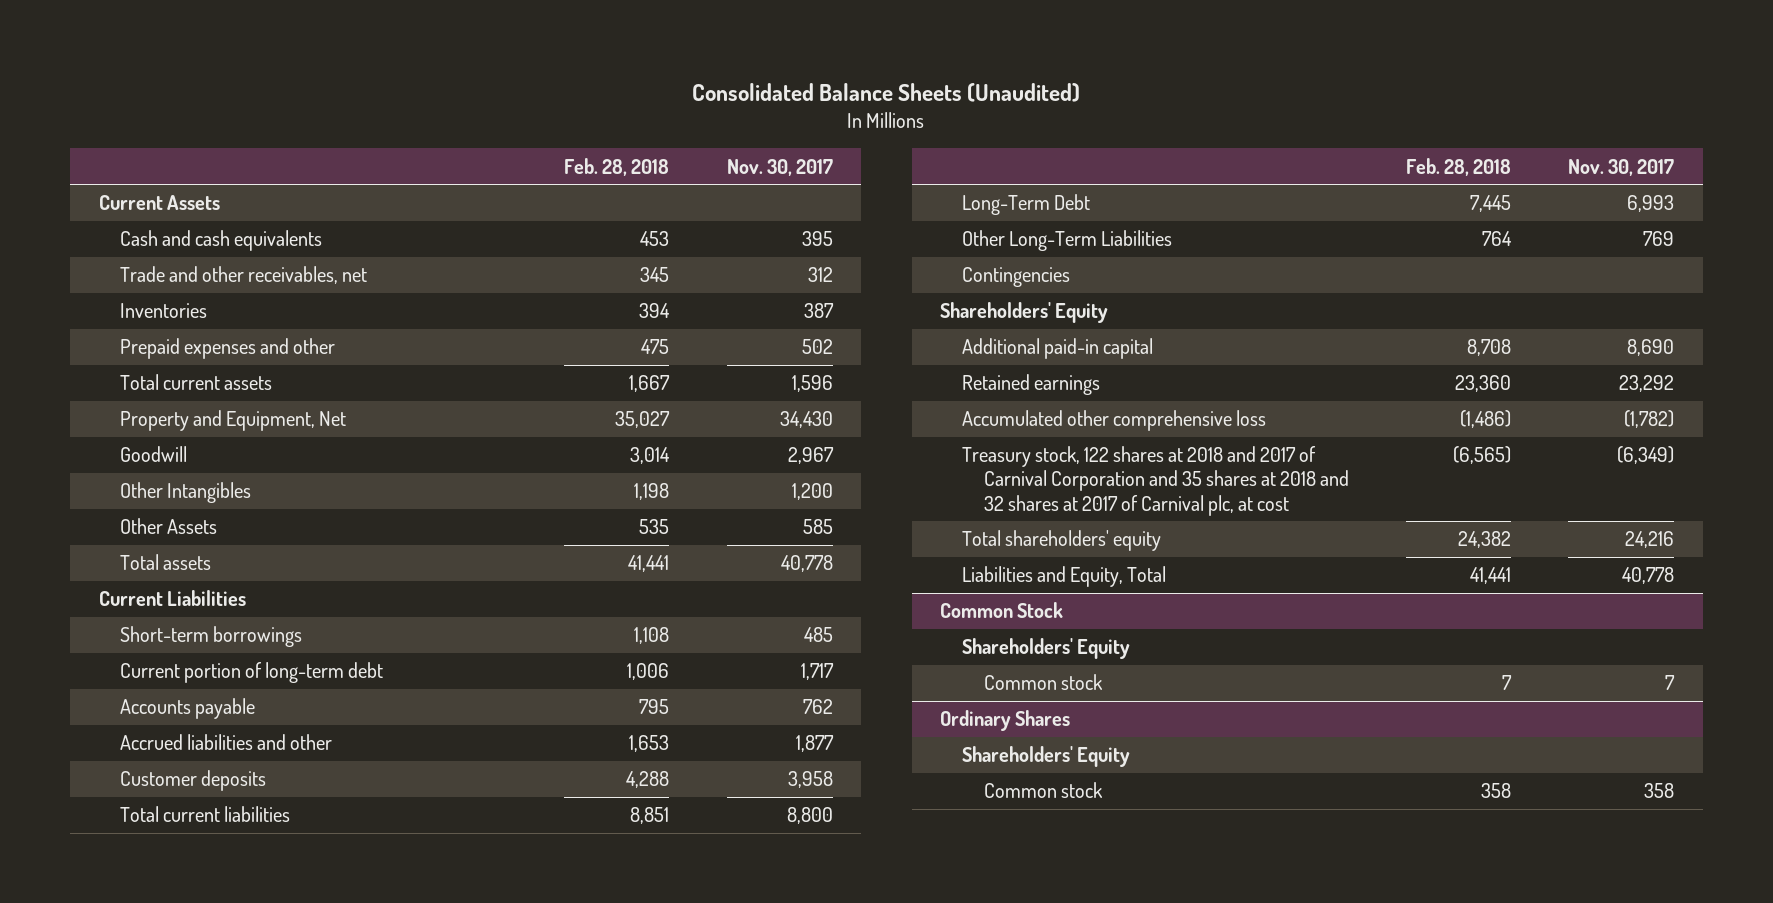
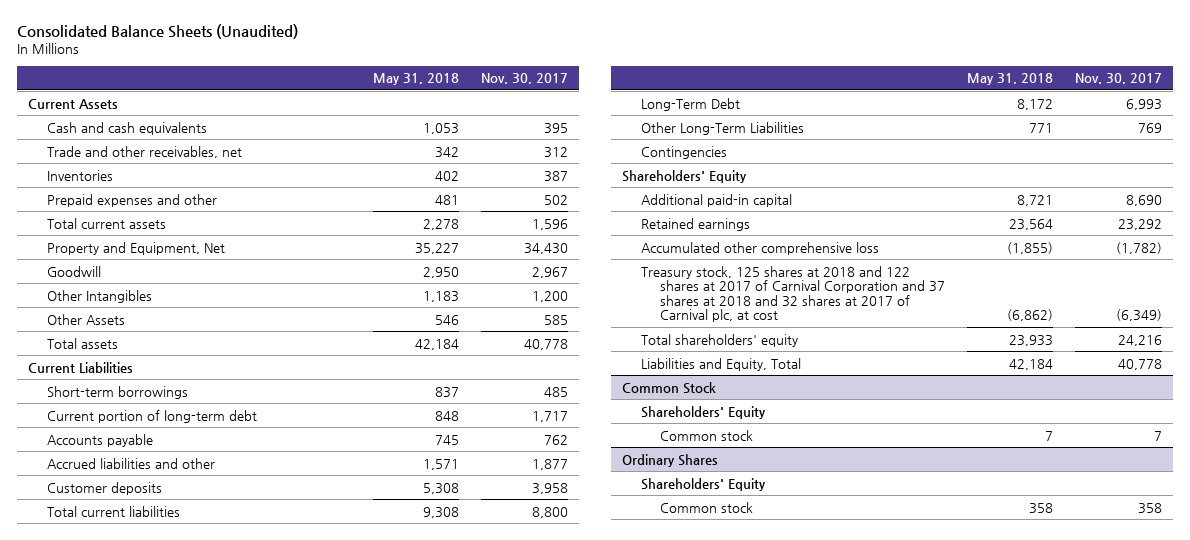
[564,157,670,176] Feb. 28, 2018 -> none
none -> [373,73,460,86] May 31, 2018
[961,446,1349,516] Treasury stock, 122 shares at 2018 and 2017 of Carnival Corporation and 35 shares at 2018 and 32 shares at 2017 of Carnival plc, at cost -> [640,265,946,322] Treasury stock, 125 shares at 2018 and 122 shares at 2017 of Carnival Corporation and 37 shares at 2018 and 32 shares at 2017 of Carnival plc, at cost

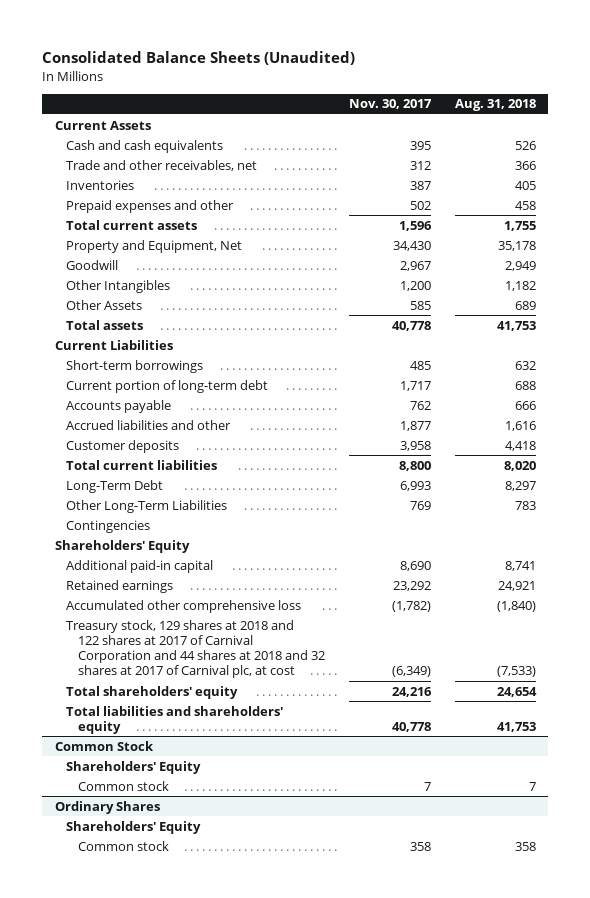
[373,73,460,86] May 31, 2018 -> none
none -> [454,99,536,112] Aug. 31, 2018
[640,265,946,322] Treasury stock, 125 shares at 2018 and 122 shares at 2017 of Carnival Corporation and 37 shares at 2018 and 32 shares at 2017 of Carnival plc, at cost -> [66,619,325,679] Treasury stock, 129 shares at 2018 and 122 shares at 2017 of Carnival Corporation and 44 shares at 2018 and 32 shares at 2017 of Carnival plc, at cost
[640,357,801,371] Liabilities and Equity, Total -> [66,705,284,734] Total liabilities and shareholders' equity

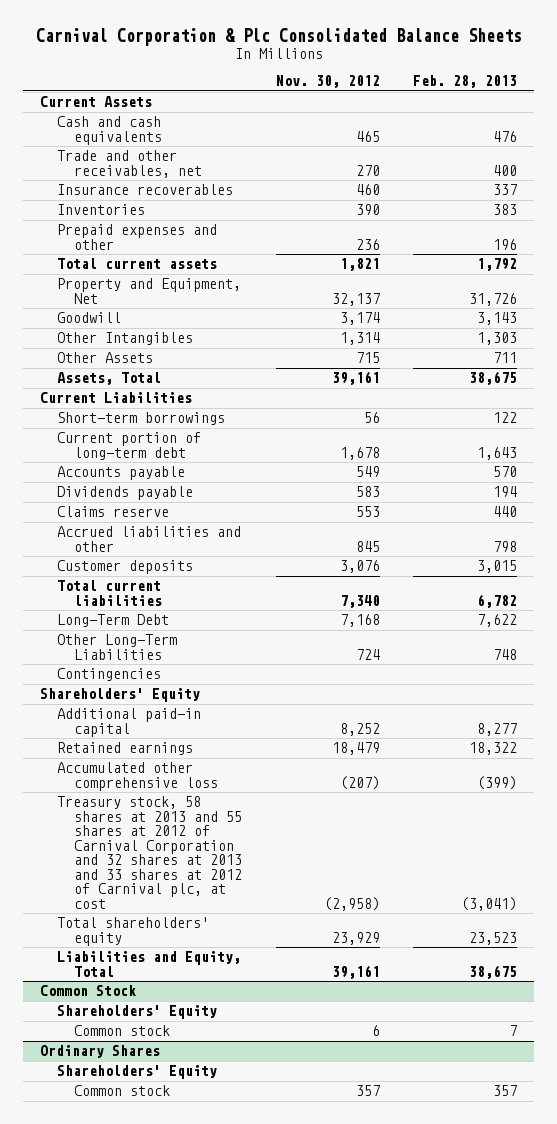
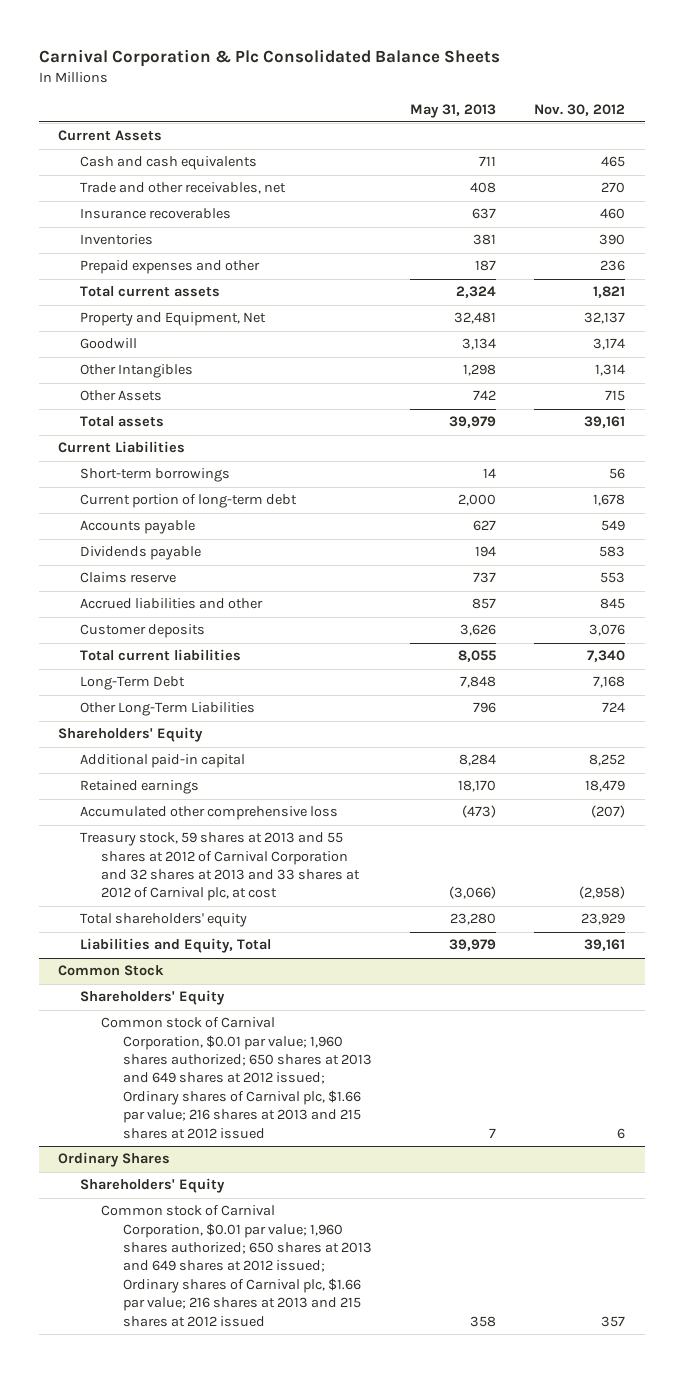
[412,75,517,89] Feb. 28, 2013 -> none
none -> [410,103,497,118] May 31, 2013
[57,372,162,386] Assets, Total -> [79,416,164,428] Total assets
[57,668,162,682] Contingencies -> none
[57,796,243,909] Treasury stock, 58 shares at 2013 and 55 shares at 2012 of Carnival Corporation and 32 shares at 2013 and 33 shares at 2012 of Carnival plc, at cost -> [79,832,361,902] Treasury stock, 59 shares at 2013 and 55 shares at 2012 of Carnival Corporation and 32 shares at 2013 and 33 shares at 2012 of Carnival plc, at cost
[74,1025,171,1037] Common stock -> [101,1017,372,1139] Common stock of Carnival Corporation, $0.01 par value; 1,960 shares authorized; 650 shares at 2013 and 649 shares at 2012 issued; Ordinary shares of Carnival plc, $1.66 par value; 216 shares at 2013 and 215 shares at 2012 issued
[74,1085,171,1097] Common stock -> [101,1205,372,1327] Common stock of Carnival Corporation, $0.01 par value; 1,960 shares authorized; 650 shares at 2013 and 649 shares at 2012 issued; Ordinary shares of Carnival plc, $1.66 par value; 216 shares at 2013 and 215 shares at 2012 issued

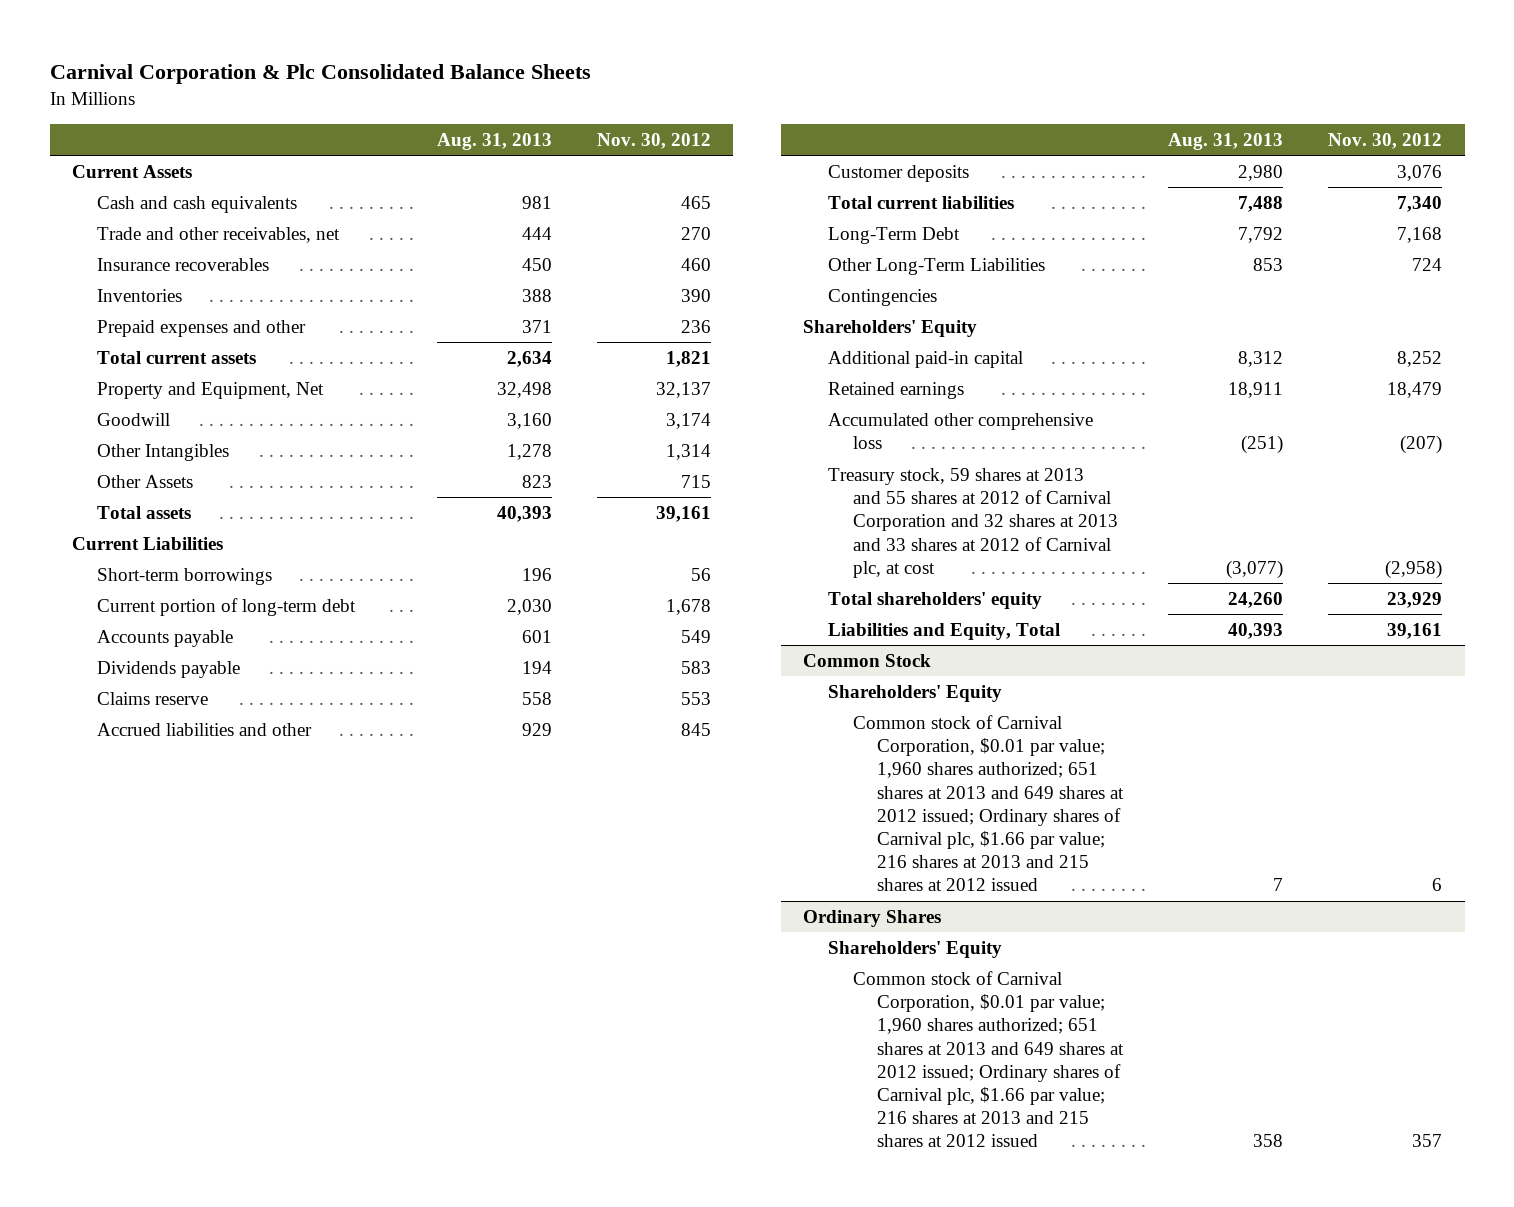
[410,103,497,118] May 31, 2013 -> none
none -> [436,132,552,150] Aug. 31, 2013
none -> [828,288,938,306] Contingencies
[101,1017,372,1139] Common stock of Carnival Corporation, $0.01 par value; 1,960 shares authorized; 650 shares at 2013 and 649 shares at 2012 issued; Ordinary shares of Carnival plc, $1.66 par value; 216 shares at 2013 and 215 shares at 2012 issued -> [852,714,1125,892] Common stock of Carnival Corporation, $0.01 par value; 1,960 shares authorized; 651 shares at 2013 and 649 shares at 2012 issued; Ordinary shares of Carnival plc, $1.66 par value; 216 shares at 2013 and 215 shares at 2012 issued
[101,1205,372,1327] Common stock of Carnival Corporation, $0.01 par value; 1,960 shares authorized; 650 shares at 2013 and 649 shares at 2012 issued; Ordinary shares of Carnival plc, $1.66 par value; 216 shares at 2013 and 215 shares at 2012 issued -> [852,970,1125,1148] Common stock of Carnival Corporation, $0.01 par value; 1,960 shares authorized; 651 shares at 2013 and 649 shares at 2012 issued; Ordinary shares of Carnival plc, $1.66 par value; 216 shares at 2013 and 215 shares at 2012 issued

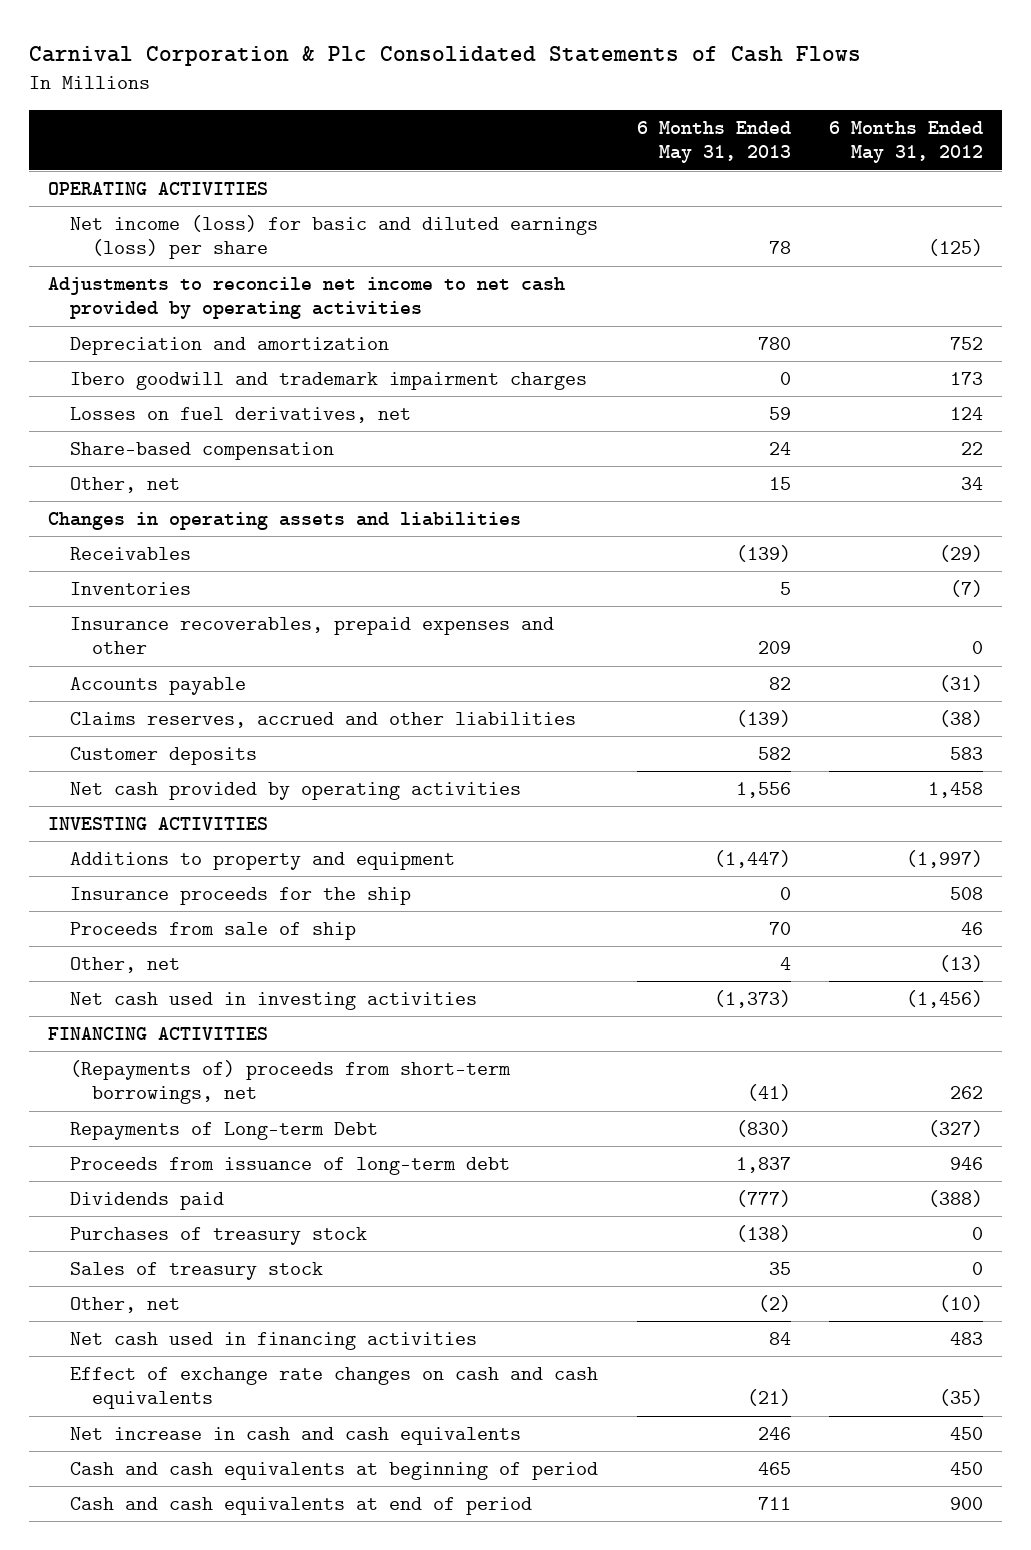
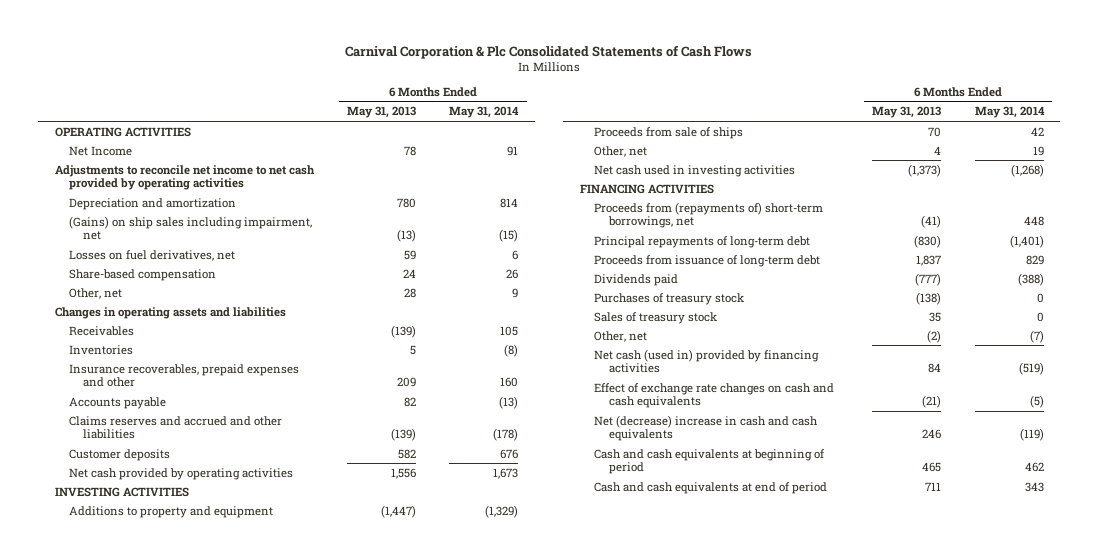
[828,121,983,164] 6 Months Ended May 31, 2012 -> none
none -> [449,106,520,119] May 31, 2014
[70,215,599,260] Net income (loss) for basic and diluted earnings (loss) per share -> [69,145,133,156] Net Income
[70,372,588,391] Ibero goodwill and trademark impairment charges -> none
none -> [69,215,313,241] (Gains) on ship sales including impairment, net
[768,477,791,491] 15 -> [404,287,417,298] 28
[70,712,577,729] Claims reserves, accrued and other liabilities -> [69,415,283,440] Claims reserves and accrued and other liabilities
[70,887,412,906] Insurance proceeds for the ship -> none
[70,922,357,941] Proceeds from sale of ship -> [594,126,744,139] Proceeds from sale of ships
[70,1060,512,1105] (Repayments of) proceeds from short-term borrowings, net -> [594,201,824,229] Proceeds from (repayments of) short-term borrowings, net
[70,1122,379,1141] Repayments of Long-term Debt -> [594,235,811,248] Principal repayments of long-term debt
[70,1332,478,1351] Net cash used in financing activities -> [594,348,820,374] Net cash (used in) provided by financing activities
[70,1427,522,1446] Net increase in cash and cash equivalents -> [594,414,819,442] Net (decrease) increase in cash and cash equivalents

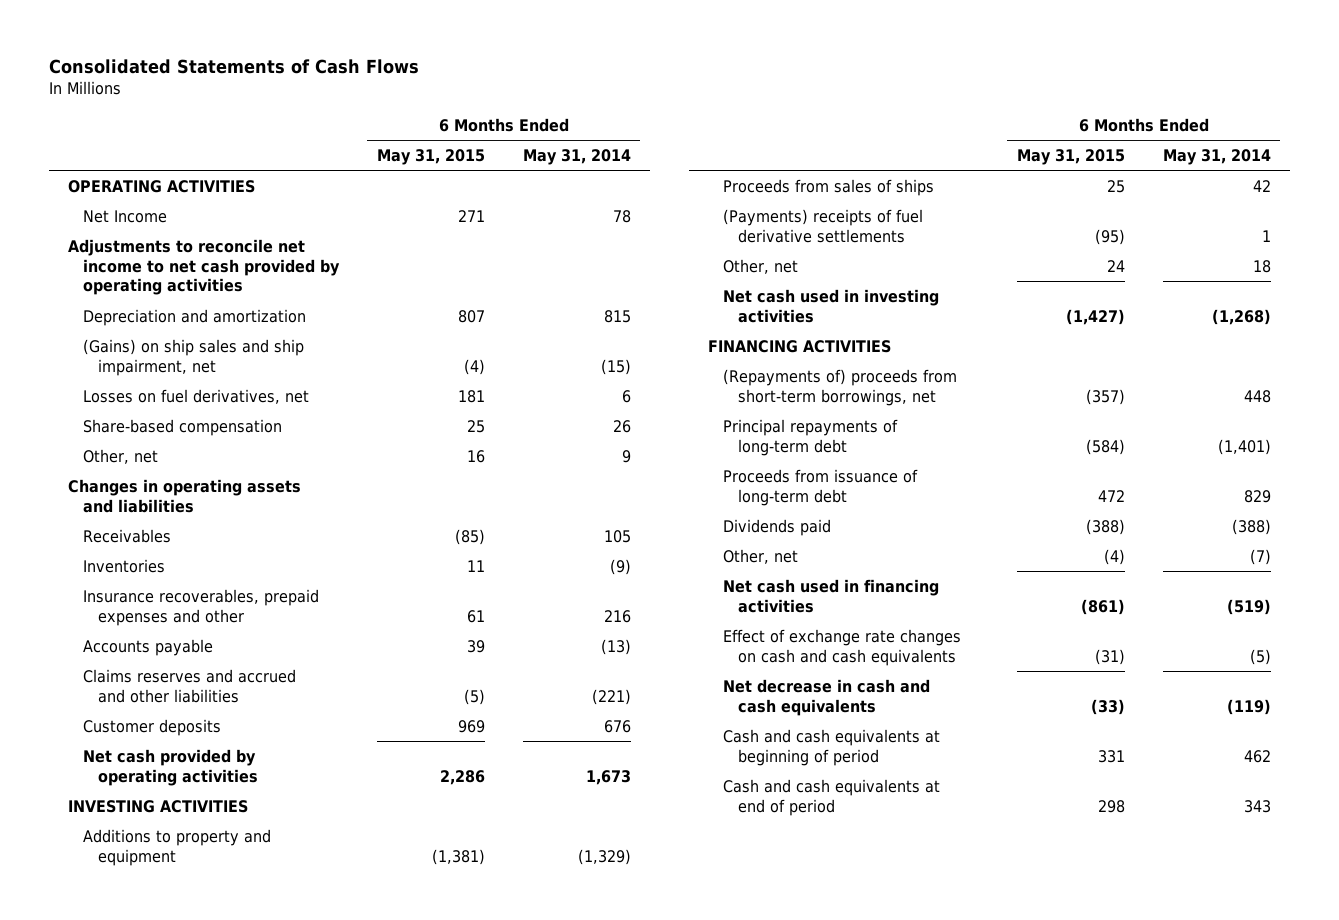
[345,44,753,59] Carnival Corporation & Plc Consolidated Statements of Cash Flows -> [49,59,420,75] Consolidated Statements of Cash Flows
[347,106,417,119] May 31, 2013 -> none
none -> [376,148,485,165] May 31, 2015
[507,145,519,156] 91 -> [612,209,631,223] 78
[500,197,519,208] 814 -> [603,309,631,323] 815
[69,215,313,241] (Gains) on ship sales including impairment, net -> [82,338,304,376] (Gains) on ship sales and ship impairment, net
[504,343,519,357] (8) -> [609,558,631,575] (9)
[500,377,519,388] 160 -> [603,609,631,623] 216
[493,428,519,442] (178) -> [591,688,631,705] (221)
[594,126,744,139] Proceeds from sale of ships -> [722,178,934,196] Proceeds from sales of ships
none -> [722,208,923,243] (Payments) receipts of fuel derivative settlements
[1032,145,1044,156] 19 -> [1252,259,1271,273] 18
[594,201,824,229] Proceeds from (repayments of) short-term borrowings, net -> [722,368,957,406] (Repayments of) proceeds from short-term borrowings, net
[594,292,745,305] Purchases of treasury stock -> none
[594,311,718,324] Sales of treasury stock -> none
[594,348,820,374] Net cash (used in) provided by financing activities -> [722,578,939,613] Net cash used in financing activities
[594,414,819,442] Net (decrease) increase in cash and cash equivalents -> [722,678,930,716] Net decrease in cash and cash equivalents

